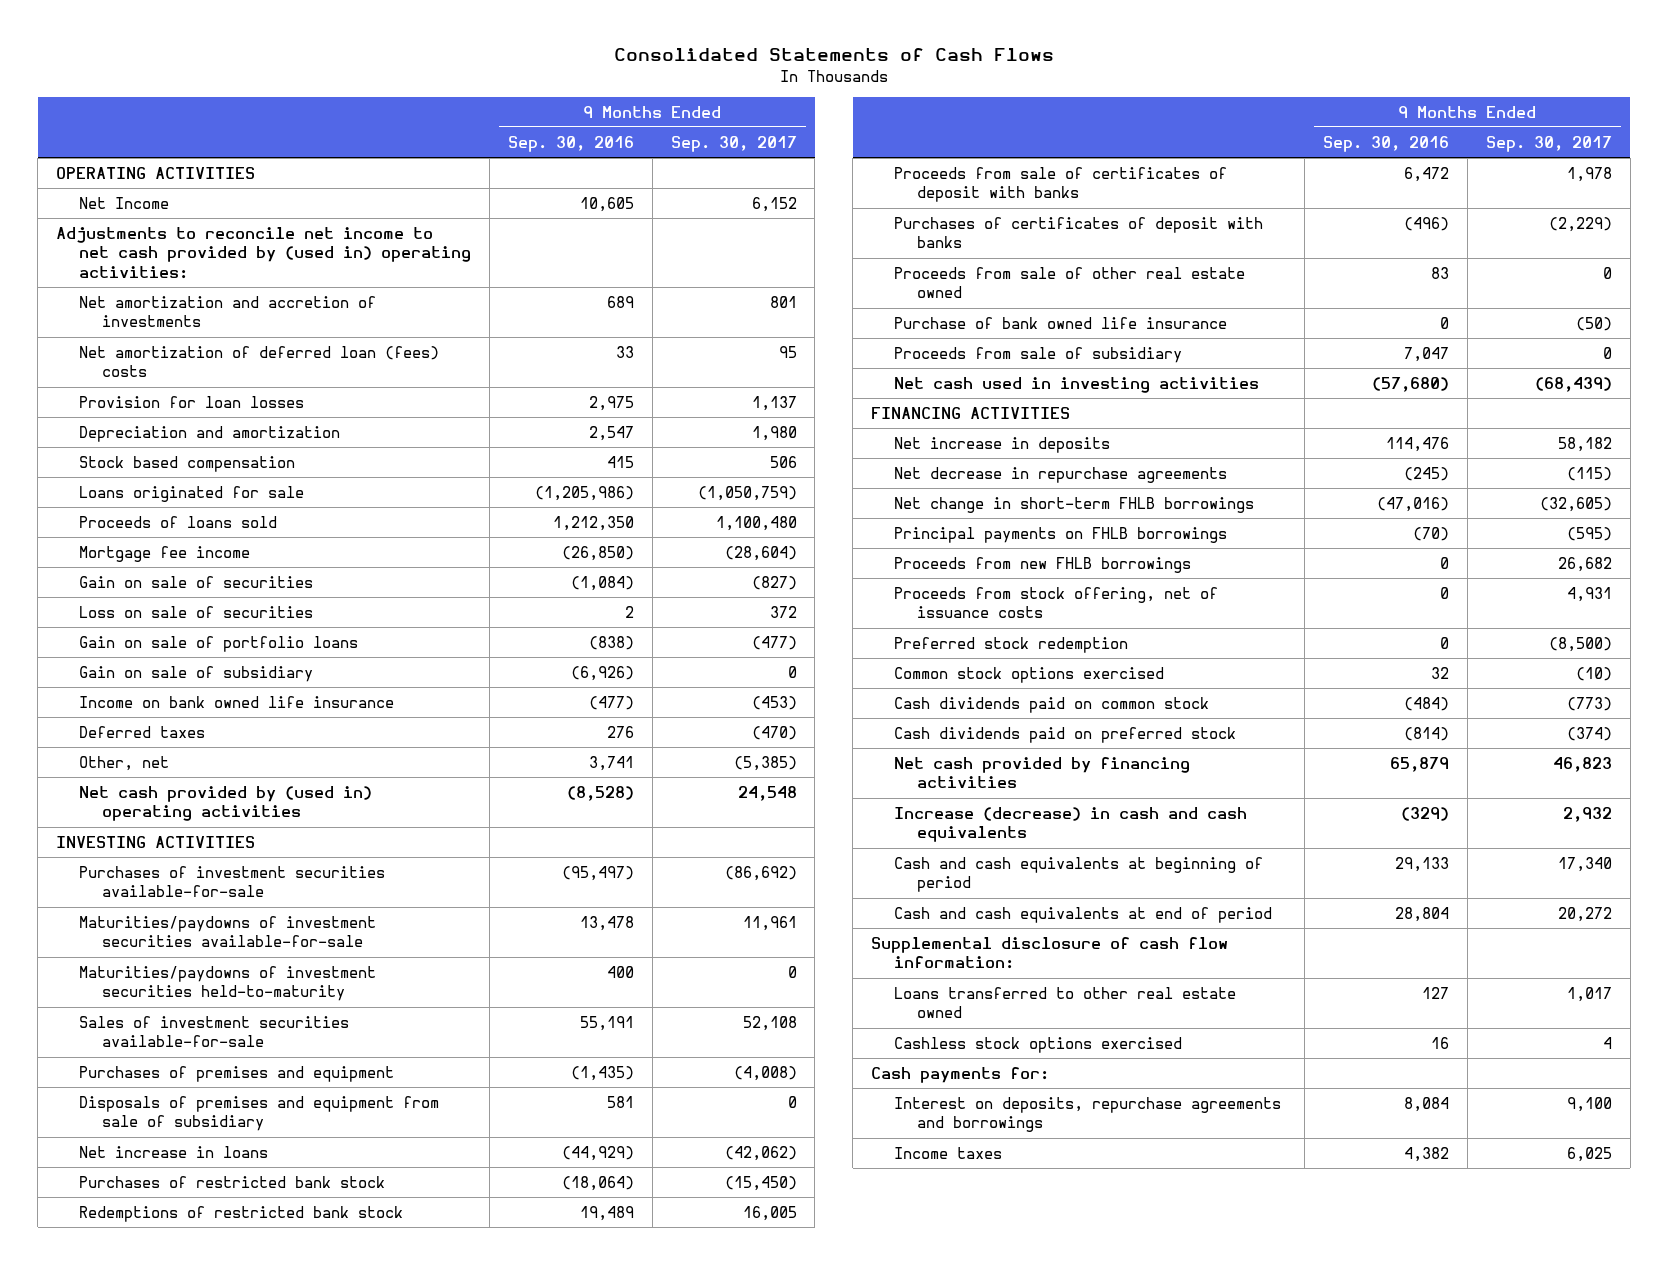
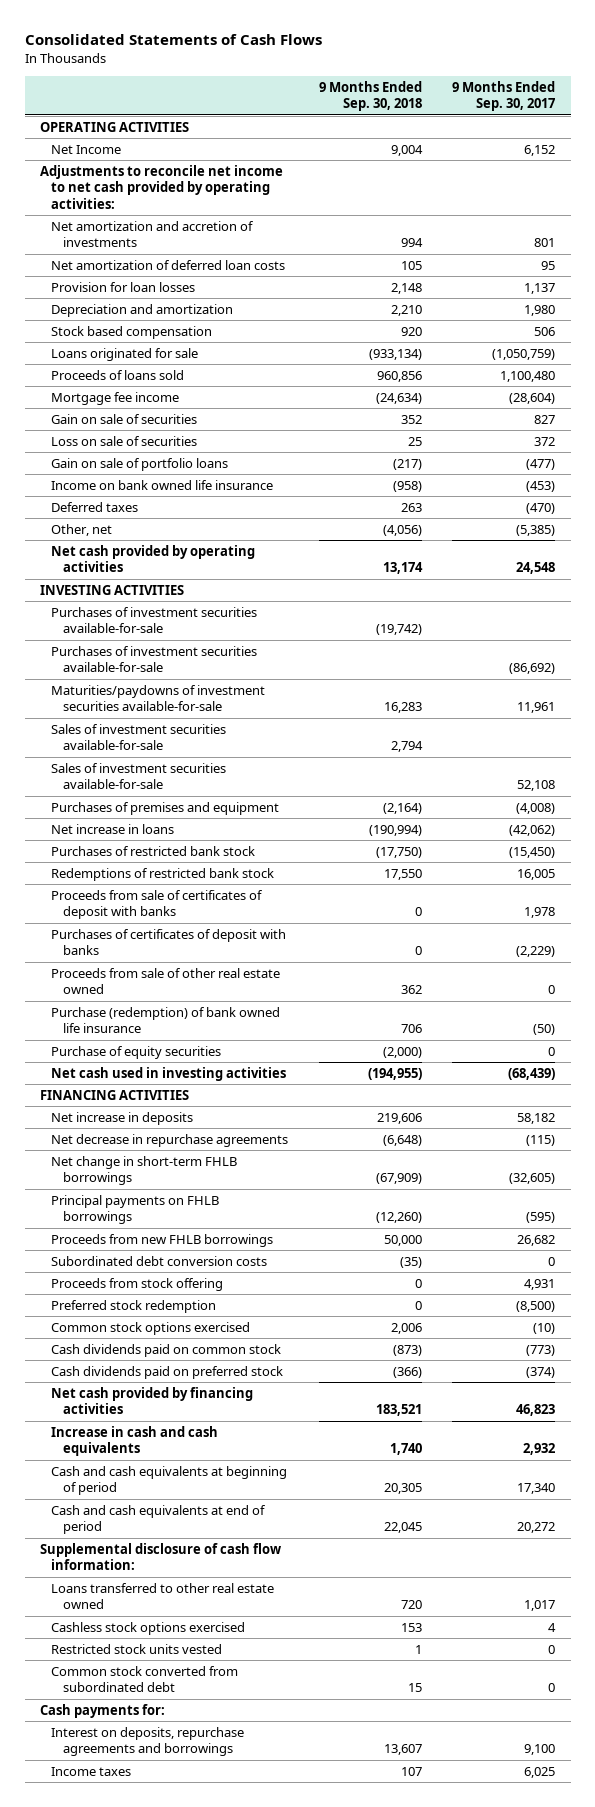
[507,135,634,152] Sep. 30, 2016 -> none
none -> [318,80,422,112] 9 Months Ended Sep. 30, 2018
[55,226,472,279] Adjustments to reconcile net income to net cash provided by (used in) operating activities: -> [39,164,283,209] Adjustments to reconcile net income to net cash provided by operating activities:
[79,345,440,378] Net amortization of deferred loan (fees) costs -> [51,259,286,270] Net amortization of deferred loan costs
[751,575,797,590] (827) -> [534,414,556,424] 827
[79,665,314,682] Gain on sale of subsidiary -> none
[79,785,373,822] Net cash provided by (used in) operating activities -> [51,544,256,573] Net cash provided by operating activities
none -> [51,606,258,634] Purchases of investment securities available-for-sale
[79,965,377,1002] Maturities/paydowns of investment securities held-to-maturity -> none
none -> [51,723,227,751] Sales of investment securities available-for-sale
[79,1095,440,1132] Disposals of premises and equipment from sale of subsidiary -> none
[894,346,1183,363] Proceeds from sale of subsidiary -> none
[894,316,1228,329] Purchase of bank owned life insurance -> [51,1006,281,1034] Purchase (redemption) of bank owned life insurance
none -> [51,1045,222,1059] Purchase of equity securities
none -> [51,1255,268,1266] Subordinated debt conversion costs
[894,586,1219,619] Proceeds from stock offering, net of issuance costs -> [51,1277,224,1291] Proceeds from stock offering
[894,806,1248,843] Increase (decrease) in cash and cash equivalents -> [51,1425,219,1457] Increase in cash and cash equivalents
none -> [51,1643,223,1654] Restricted stock units vested
none -> [51,1665,239,1693] Common stock converted from subordinated debt

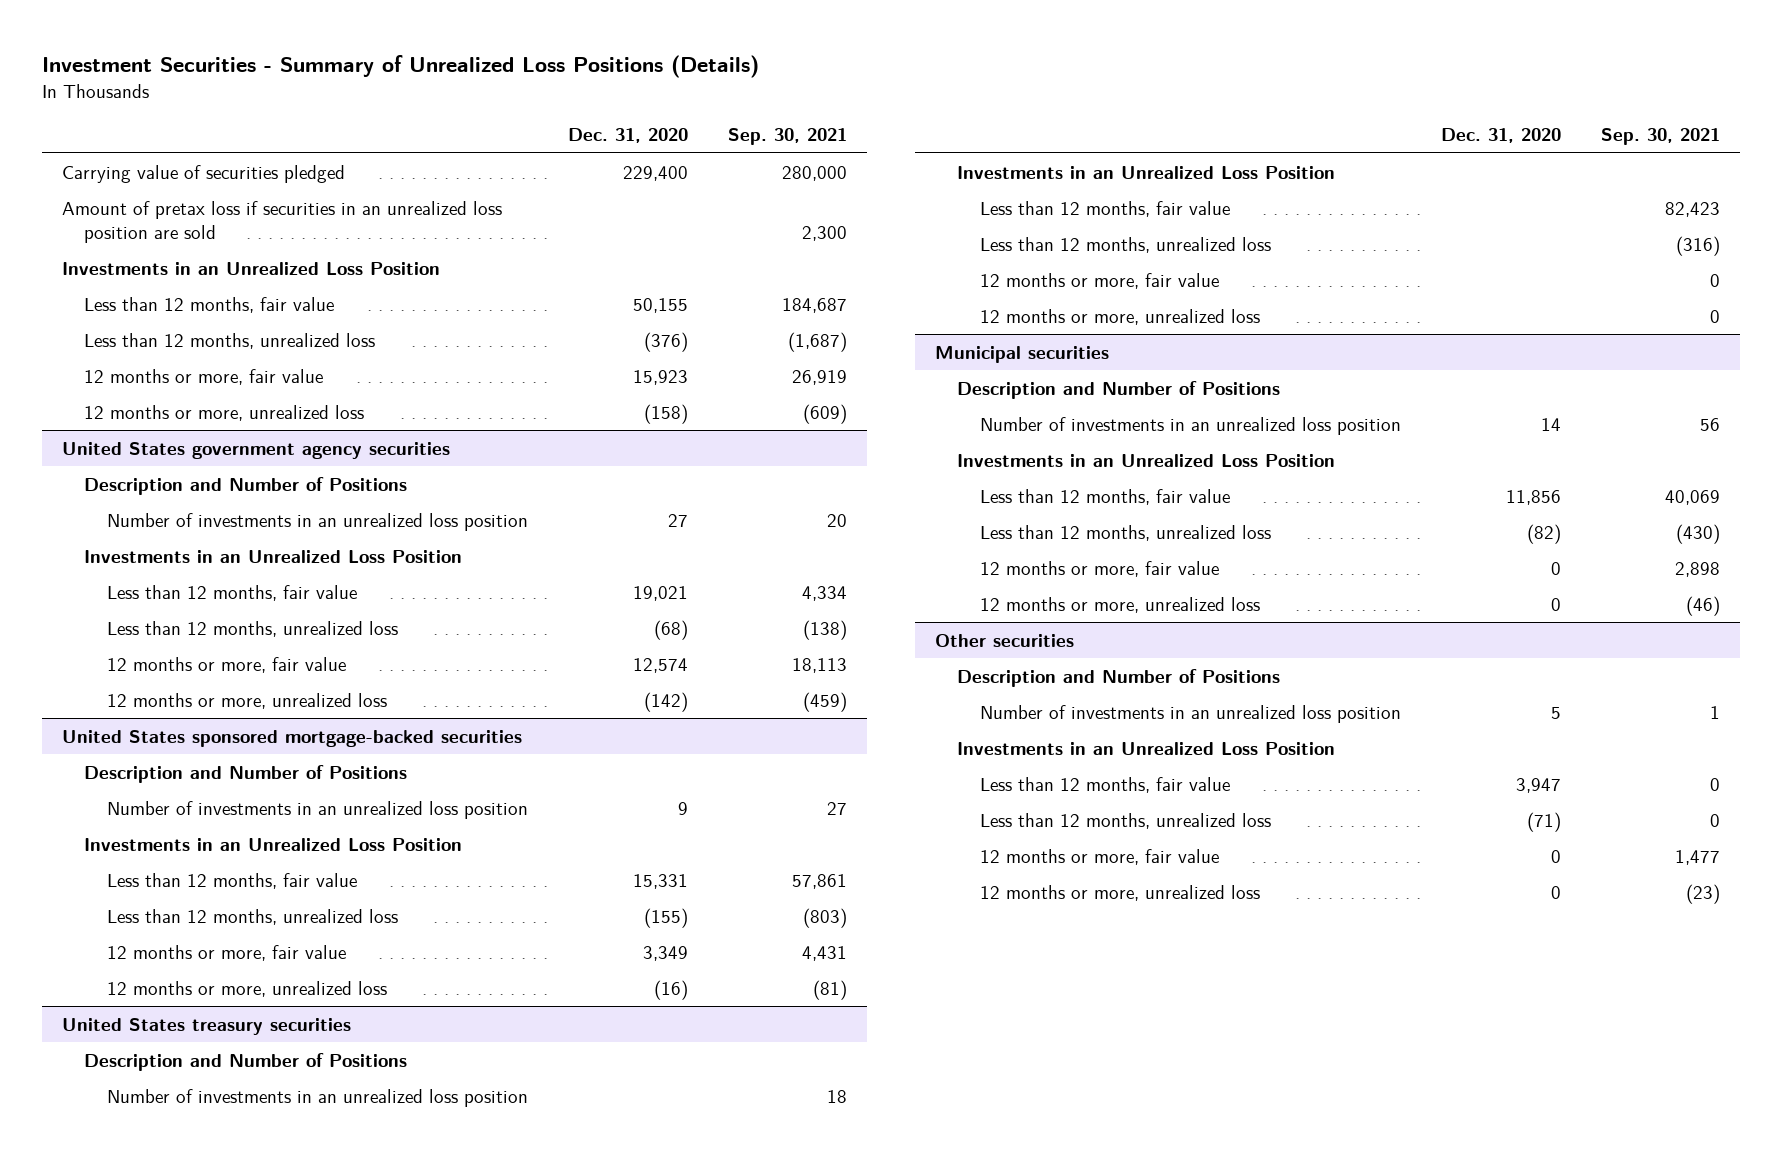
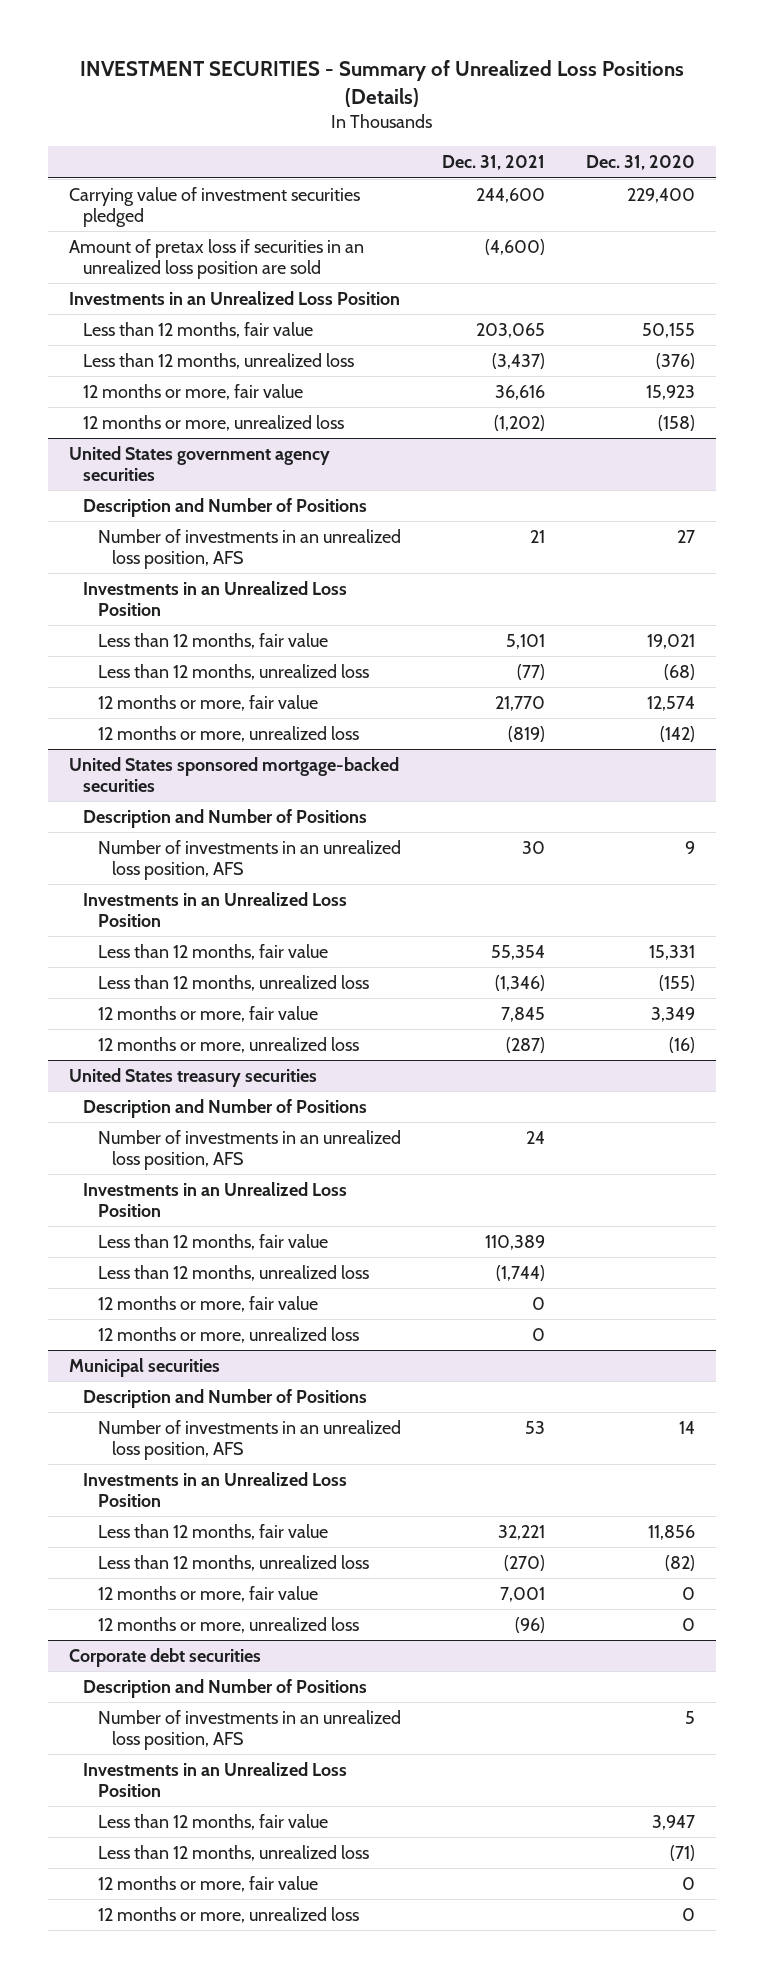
[41,54,759,78] Investment Securities - Summary of Unrealized Loss Positions (Details) -> [79,60,684,108] INVESTMENT SECURITIES - Summary of Unrealized Loss Positions (Details)
[727,128,847,146] Sep. 30, 2021 -> none
none -> [441,155,545,171] Dec. 31, 2021
[62,164,346,183] Carrying value of securities pledged -> [68,186,360,227] Carrying value of investment securities pledged
[106,512,528,531] Number of investments in an unrealized loss position -> [97,528,401,569] Number of investments in an unrealized loss position, AFS
[106,800,528,819] Number of investments in an unrealized loss position -> [97,839,401,880] Number of investments in an unrealized loss position, AFS
[106,1088,528,1107] Number of investments in an unrealized loss position -> [97,1129,401,1170] Number of investments in an unrealized loss position, AFS
[979,416,1401,435] Number of investments in an unrealized loss position -> [97,1419,401,1460] Number of investments in an unrealized loss position, AFS
[935,633,1075,647] Other securities -> none
none -> [68,1647,261,1667] Corporate debt securities
[979,704,1401,723] Number of investments in an unrealized loss position -> [97,1709,401,1750] Number of investments in an unrealized loss position, AFS

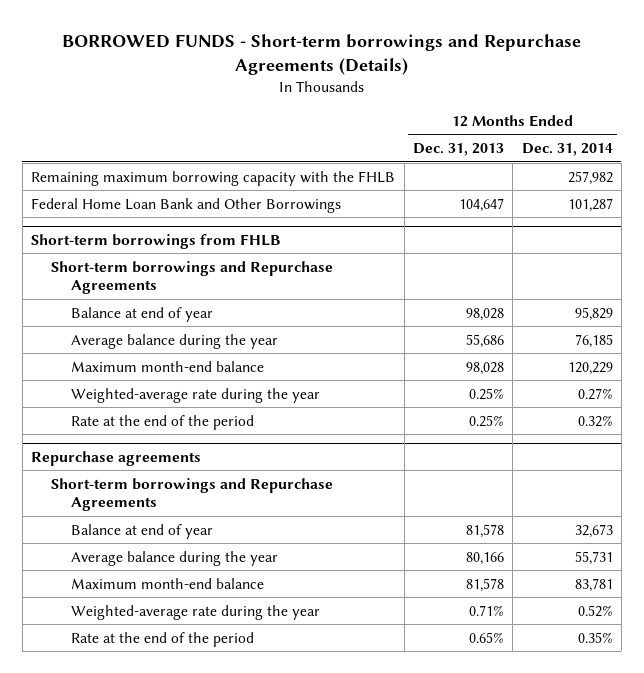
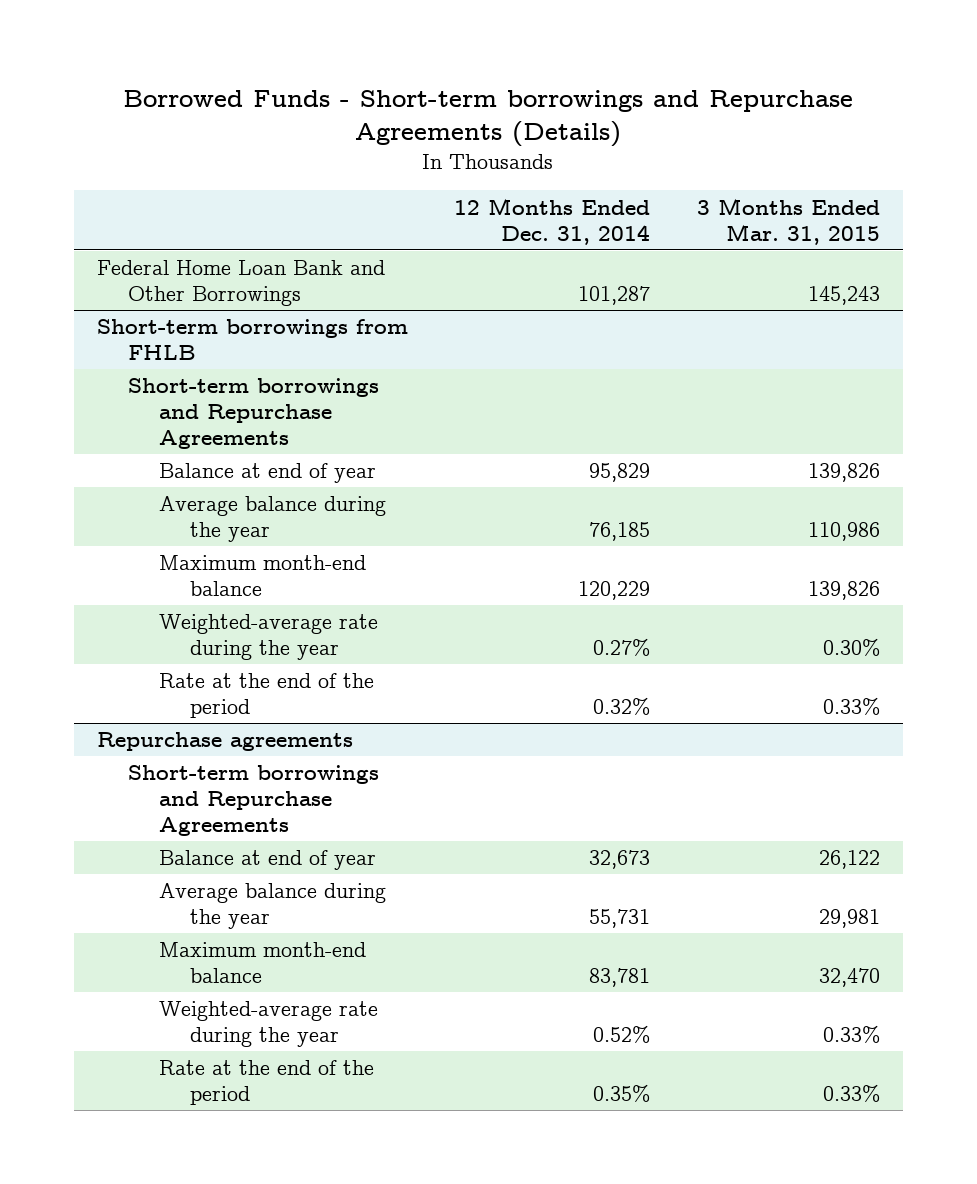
[61,33,581,75] BORROWED FUNDS - Short-term borrowings and Repurchase Agreements (Details) -> [123,90,854,148] Borrowed Funds - Short-term borrowings and Repurchase Agreements (Details)
[412,143,504,157] Dec. 31, 2013 -> none
none -> [696,197,880,245] 3 Months Ended Mar. 31, 2015
[31,170,396,186] Remaining maximum borrowing capacity with the FHLB -> none

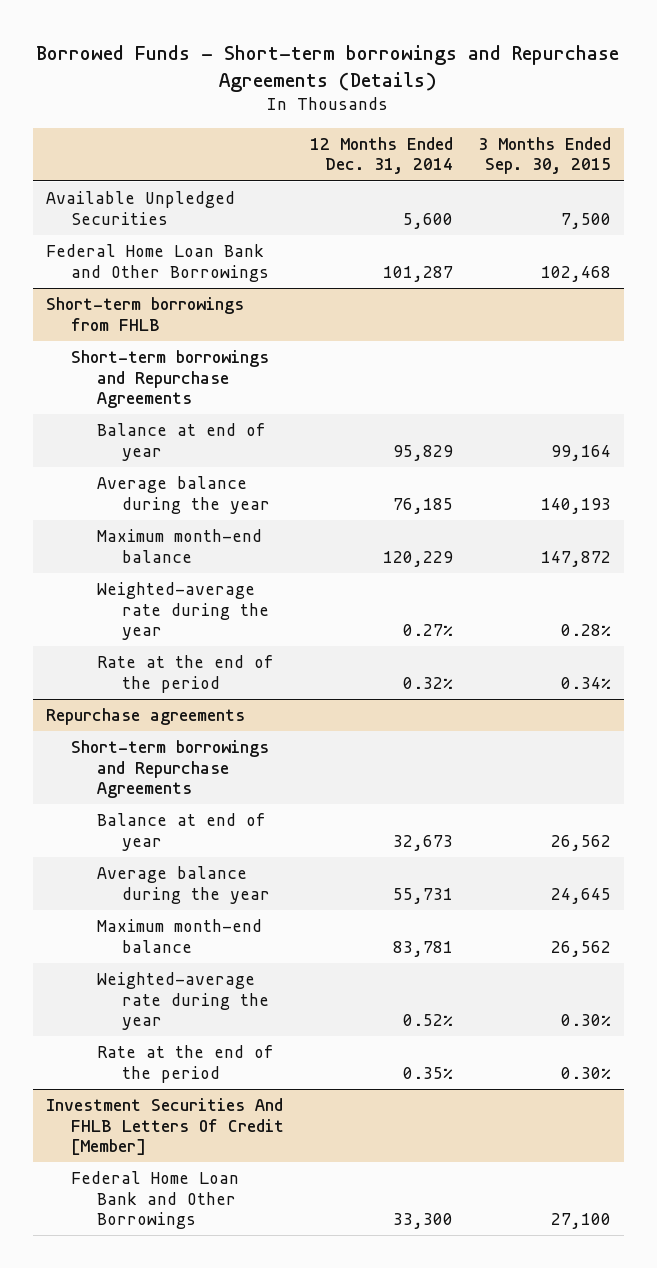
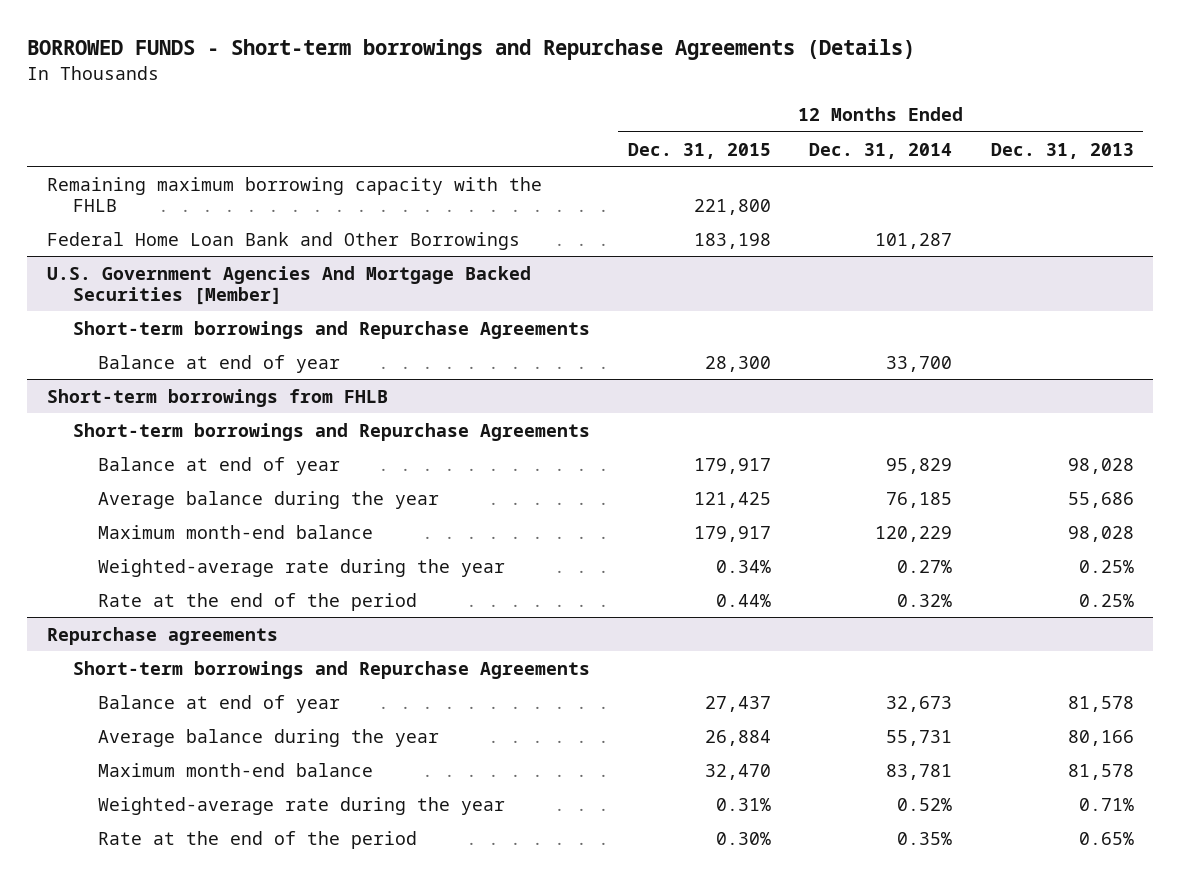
[36,44,620,92] Borrowed Funds - Short-term borrowings and Repurchase Agreements (Details) -> [27,39,916,61] BORROWED FUNDS - Short-term borrowings and Repurchase Agreements (Details)
[478,137,612,175] 3 Months Ended Sep. 30, 2015 -> none
none -> [627,142,771,159] Dec. 31, 2015
none -> [990,142,1134,159] Dec. 31, 2013
[45,191,235,225] Available Unpledged Securities -> none
none -> [46,176,542,212] Remaining maximum borrowing capacity with the FHLB
none -> [46,265,531,305] U.S. Government Agencies And Mortgage Backed Securities [Member]
none -> [72,320,590,339] Short-term borrowings and Repurchase Agreements
none -> [98,354,341,373] Balance at end of year
[45,1098,285,1155] Investment Securities And FHLB Letters Of Credit [Member] -> none
[71,1171,240,1229] Federal Home Loan Bank and Other Borrowings -> none

